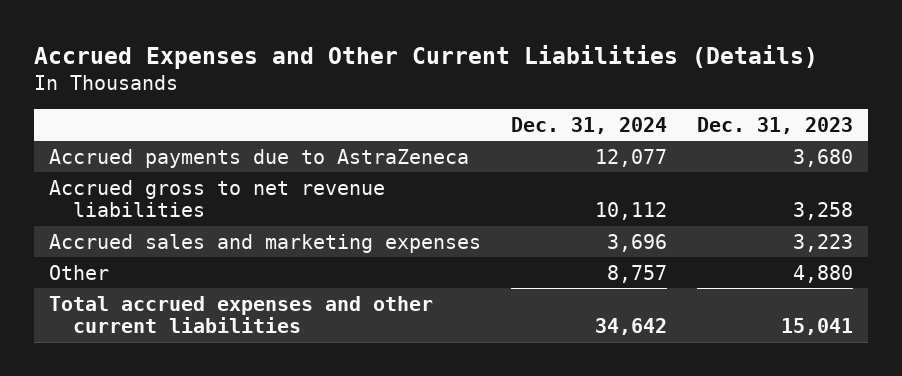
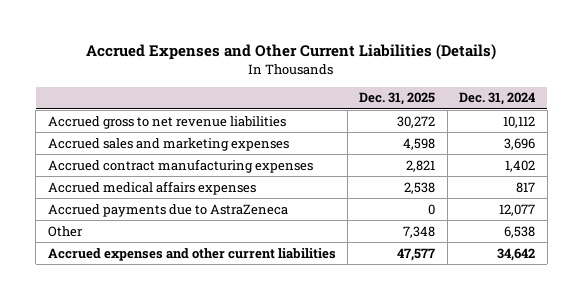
[697,116,854,134] Dec. 31, 2023 -> none
none -> [359,92,436,106] Dec. 31, 2025
none -> [47,158,313,173] Accrued contract manufacturing expenses
none -> [47,180,256,195] Accrued medical affairs expenses
[48,148,469,168] Accrued payments due to AstraZeneca -> [47,203,288,217] Accrued payments due to AstraZeneca
[606,264,667,283] 8,757 -> [504,225,536,238] 6,538
[48,295,433,334] Total accrued expenses and other current liabilities -> [47,247,336,261] Accrued expenses and other current liabilities

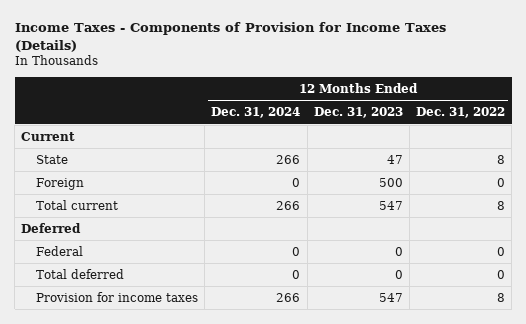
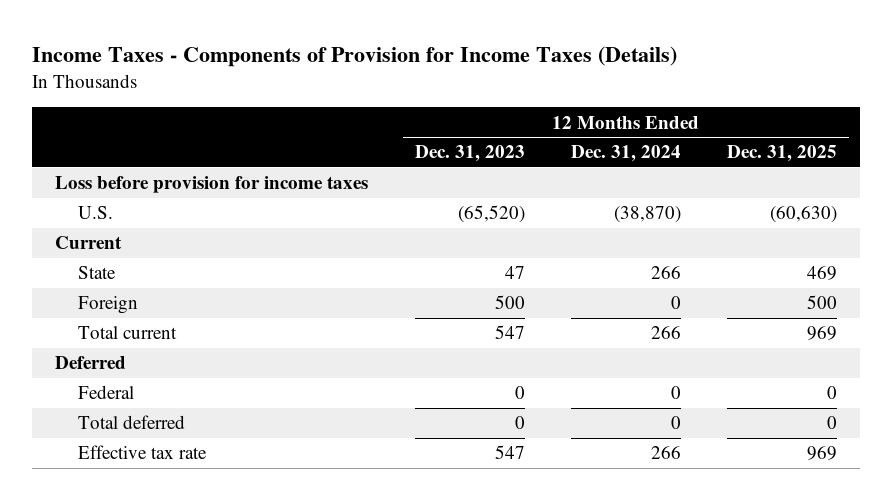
[416,107,506,119] Dec. 31, 2022 -> none
none -> [727,145,838,163] Dec. 31, 2025
none -> [55,176,369,194] Loss before provision for income taxes
none -> [78,206,114,220] U.S.
[36,291,199,302] Provision for income taxes -> [78,445,208,460] Effective tax rate

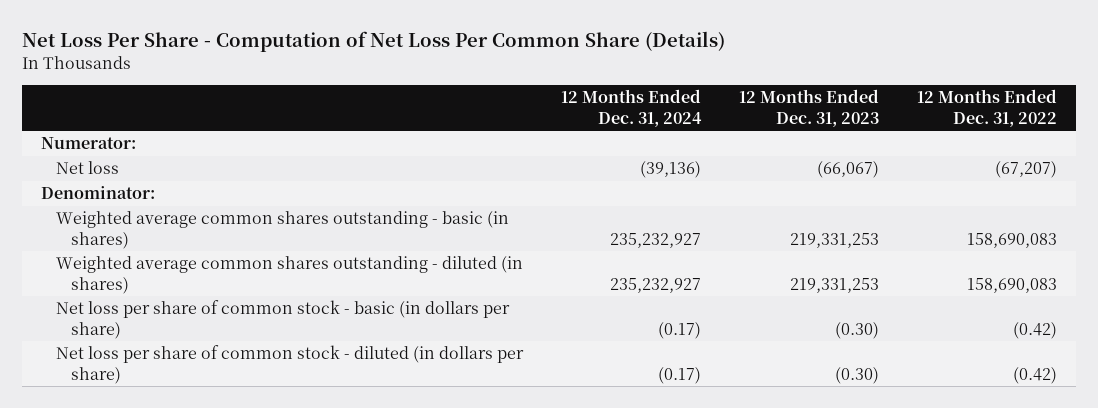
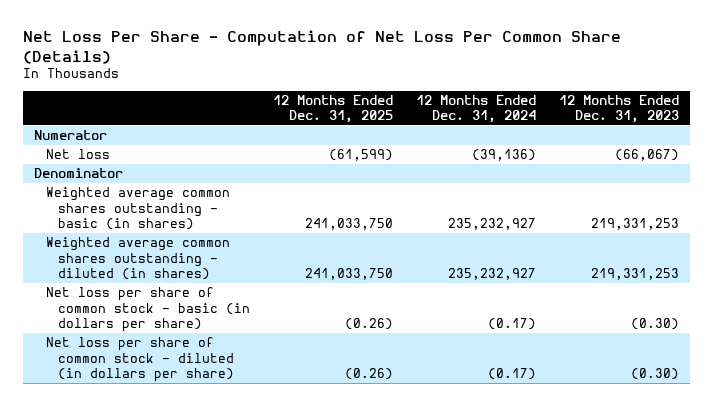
[917,89,1058,127] 12 Months Ended Dec. 31, 2022 -> none
none -> [273,94,394,124] 12 Months Ended Dec. 31, 2025
[41,137,137,150] Numerator: -> [34,130,108,141] Numerator
[41,186,156,200] Denominator: -> [34,168,124,179] Denominator

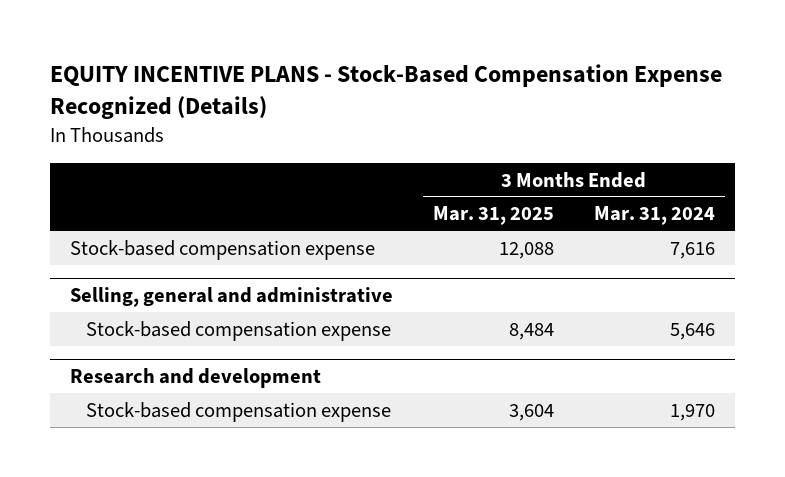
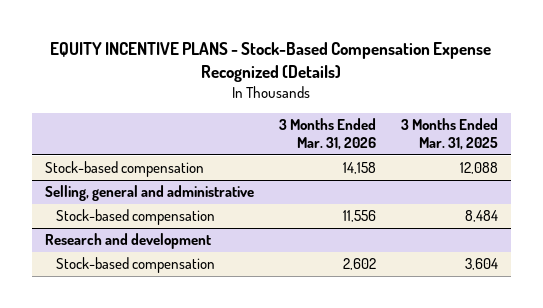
[593,206,715,226] Mar. 31, 2024 -> none
none -> [278,117,376,151] 3 Months Ended Mar. 31, 2026
[69,239,375,260] Stock-based compensation expense -> [44,161,204,178] Stock-based compensation
[85,320,391,341] Stock-based compensation expense -> [55,209,215,226] Stock-based compensation
[85,401,391,422] Stock-based compensation expense -> [55,257,215,274] Stock-based compensation

